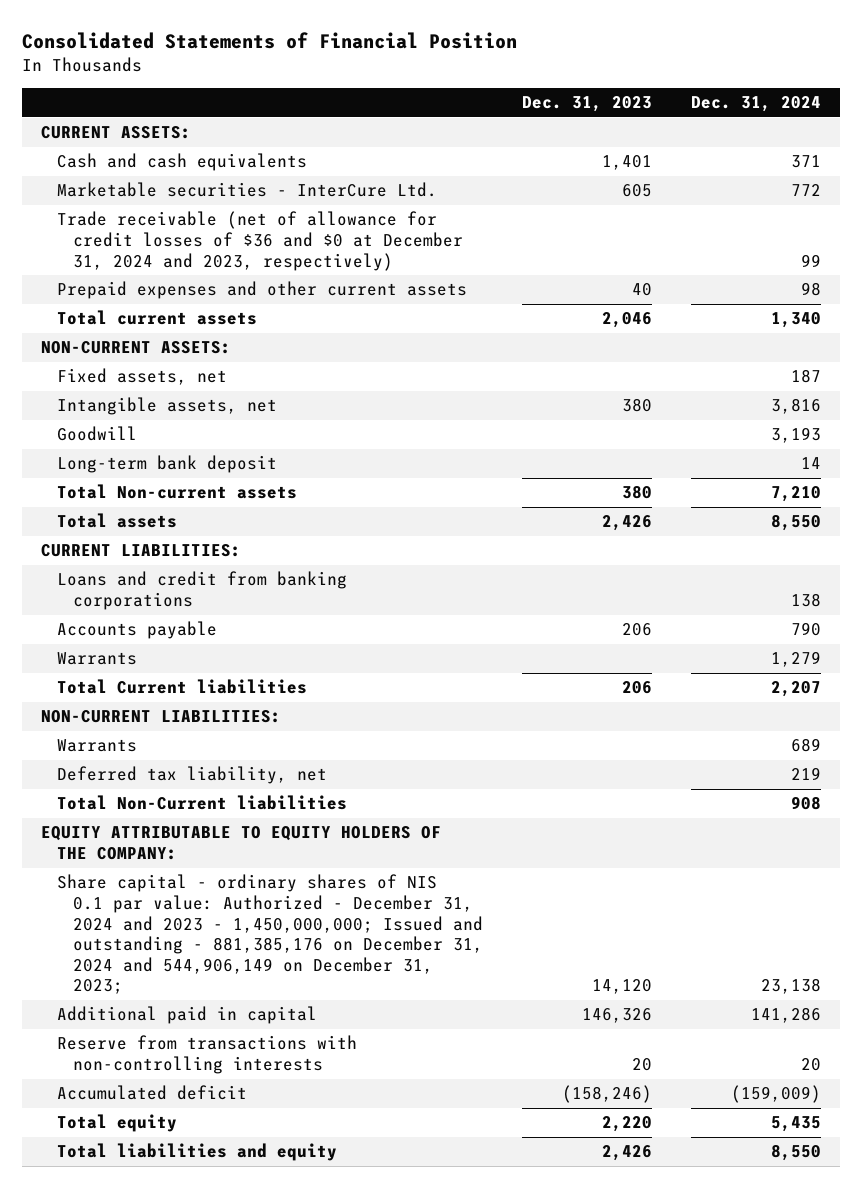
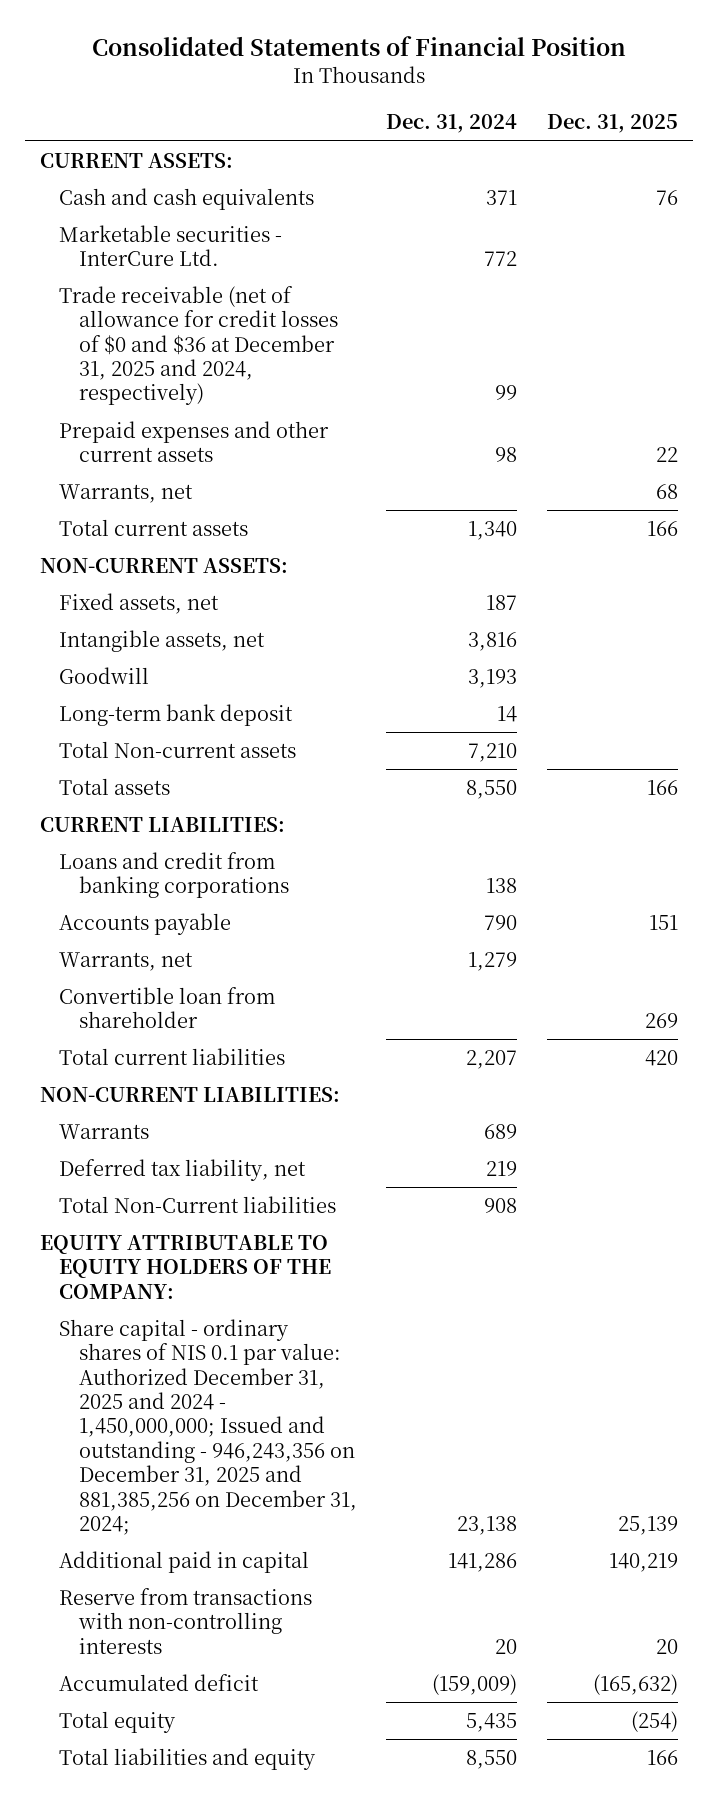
[521,95,652,112] Dec. 31, 2023 -> none
none -> [546,114,678,134] Dec. 31, 2025
[57,211,464,271] Trade receivable (net of allowance for credit losses of $36 and $0 at December 31, 2024 and 2023, respectively) -> [59,285,338,406] Trade receivable (net of allowance for credit losses of $0 and $36 at December 31, 2025 and 2024, respectively)
none -> [59,483,194,503] Warrants, net
[57,652,138,666] Warrants -> [59,951,194,971] Warrants, net
none -> [59,986,276,1029] Convertible loan from shareholder
[57,679,308,695] Total Current liabilities -> [59,1047,286,1065] Total current liabilities
[57,874,484,995] Share capital - ordinary shares of NIS 0.1 par value: Authorized - December 31, 2024 and 2023 - 1,450,000,000; Issued and outstanding - 881,385,176 on December 31, 2024 and 544,906,149 on December 31, 2023; -> [59,1318,357,1536] Share capital - ordinary shares of NIS 0.1 par value: Authorized December 31, 2025 and 2024 - 1,450,000,000; Issued and outstanding - 946,243,356 on December 31, 2025 and 881,385,256 on December 31, 2024;

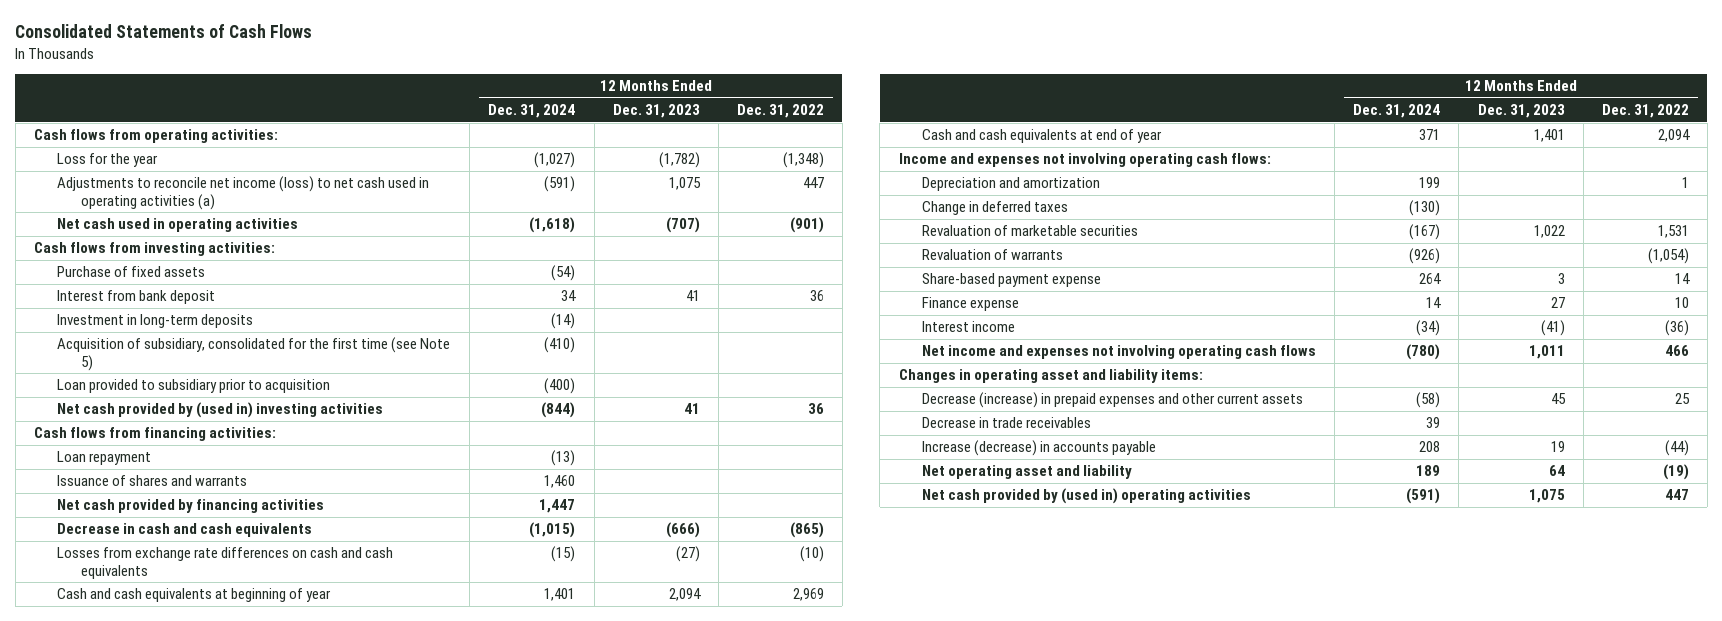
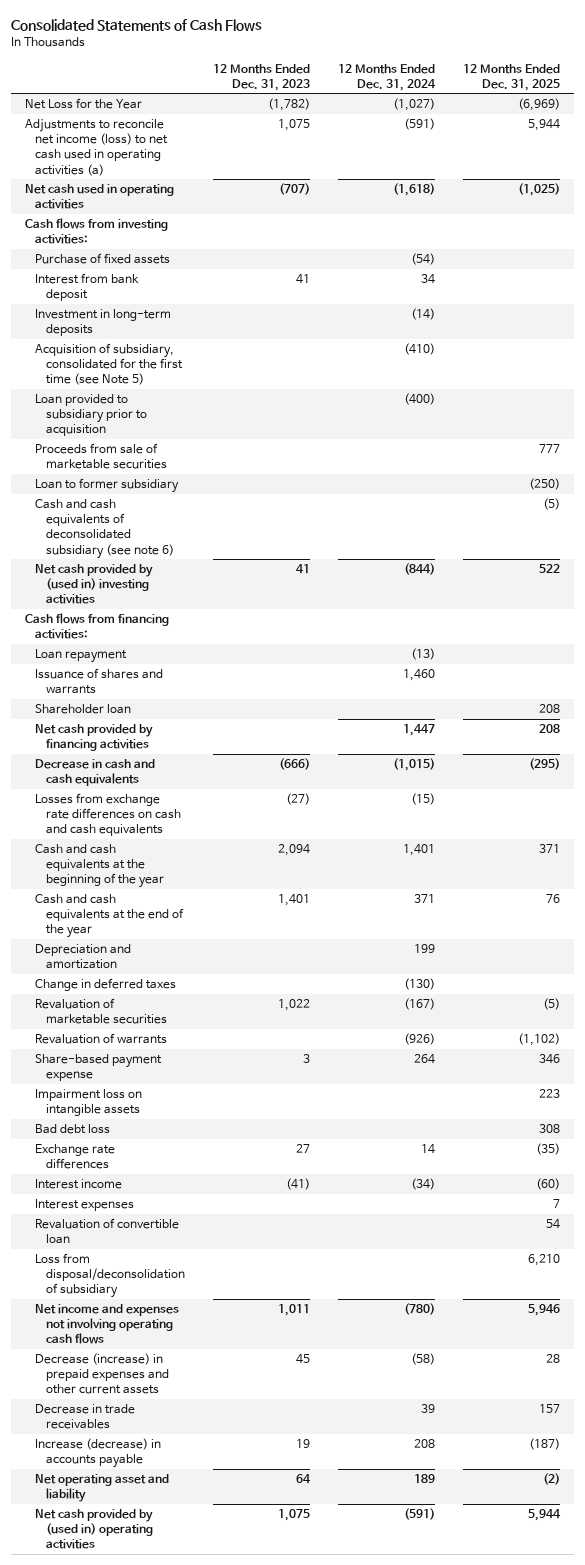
[736,103,824,118] Dec. 31, 2022 -> none
none -> [463,63,561,91] 12 Months Ended Dec. 31, 2025
[33,129,278,144] Cash flows from operating activities: -> none
[57,153,159,168] Loss for the year -> [24,98,142,110] Net Loss for the Year
none -> [35,443,167,470] Proceeds from sale of marketable securities
none -> [35,478,180,494] Loan to former subsidiary
none -> [35,499,174,559] Cash and cash equivalents of deconsolidated subsidiary (see note 6)
none -> [35,704,132,715] Shareholder loan
[898,153,1271,168] Income and expenses not involving operating cash flows: -> none
[57,588,332,603] Cash and cash equivalents at beginning of year -> [35,844,164,889] Cash and cash equivalents at the beginning of the year
[922,129,1163,144] Cash and cash equivalents at end of year -> [35,894,184,939] Cash and cash equivalents at the end of the year
none -> [35,1089,143,1117] Impairment loss on intangible assets
none -> [35,1124,111,1135] Bad debt loss
[922,297,1020,312] Finance expense -> [35,1144,116,1170] Exchange rate differences
none -> [35,1199,135,1212] Interest expenses
none -> [35,1218,180,1245] Revaluation of convertible loan
none -> [35,1253,185,1299] Loss from disposal/deconsolidation of subsidiary
[898,369,1203,384] Changes in operating asset and liability items: -> none

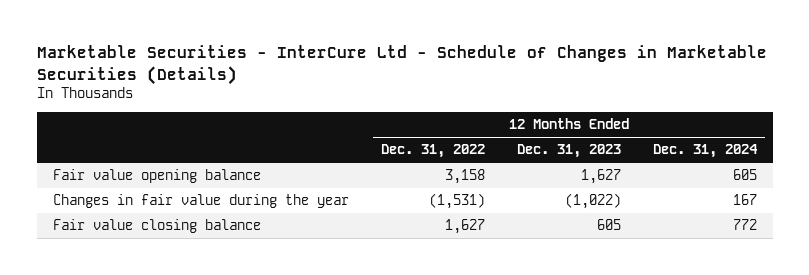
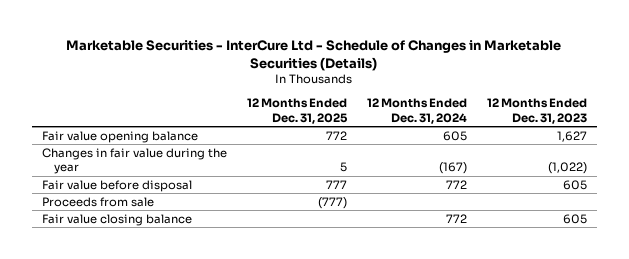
[380,144,485,159] Dec. 31, 2022 -> none
none -> [246,98,348,124] 12 Months Ended Dec. 31, 2025
[732,194,757,206] 167 -> [438,162,467,175] (167)
none -> [42,179,193,192] Fair value before disposal
none -> [42,196,155,207] Proceeds from sale

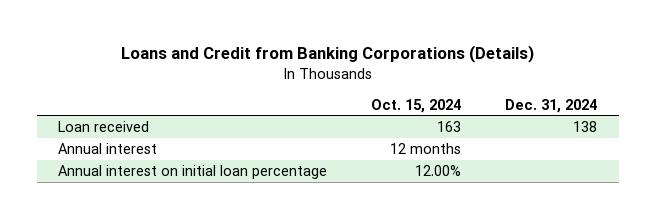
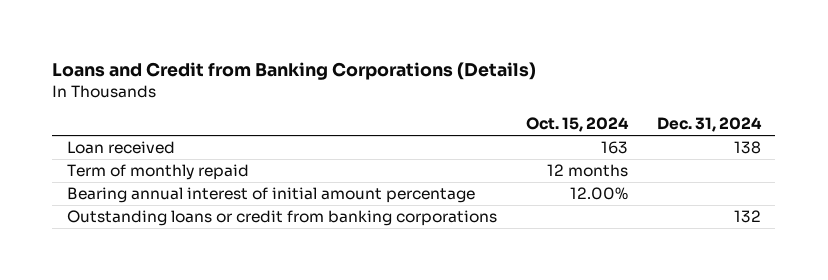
[58,143,158,155] Annual interest -> [66,164,249,181] Term of monthly repaid
[58,165,328,180] Annual interest on initial loan percentage -> [66,187,475,204] Bearing annual interest of initial amount percentage
none -> [66,210,497,227] Outstanding loans or credit from banking corporations

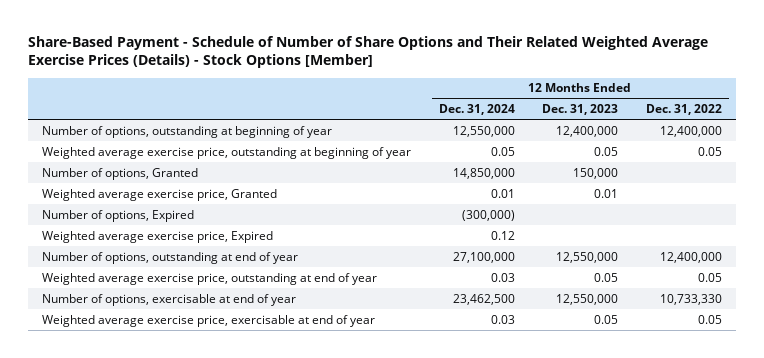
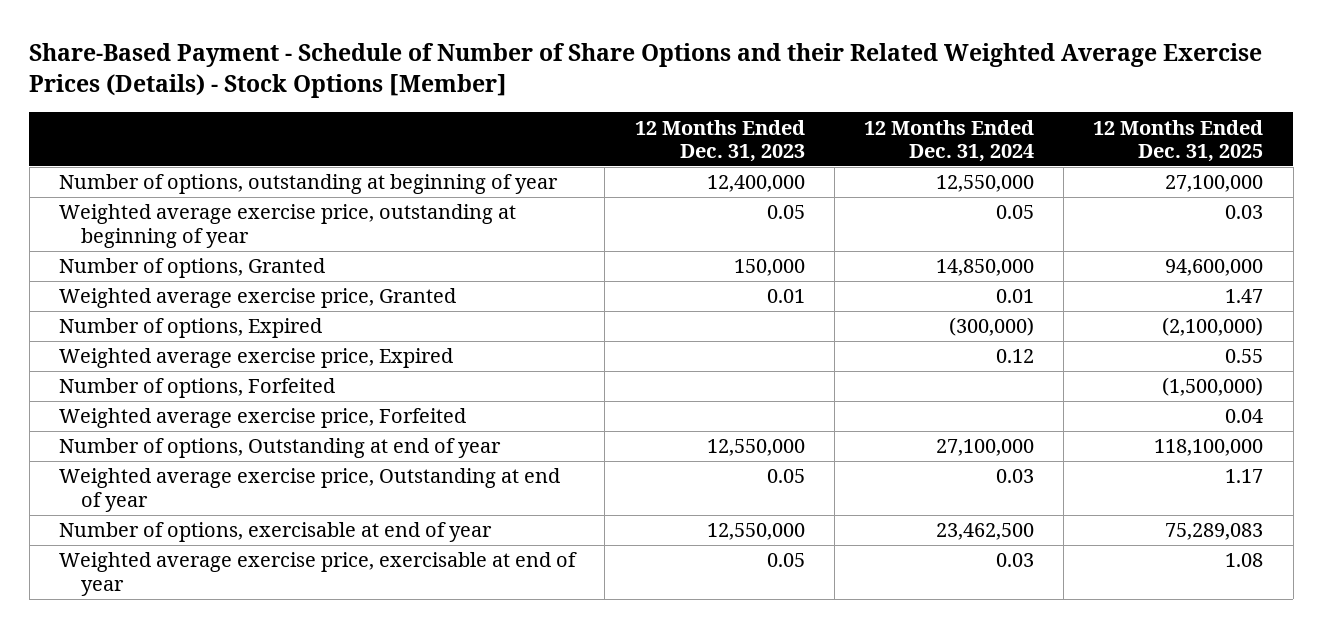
[27,35,708,69] Share-Based Payment - Schedule of Number of Share Options and Their Related Weighted Average Exercise Prices (Details) - Stock Options [Member] -> [29,42,1263,98] Share-Based Payment - Schedule of Number of Share Options and their Related Weighted Average Exercise Prices (Details) - Stock Options [Member]
[646,104,723,116] Dec. 31, 2022 -> none
none -> [1093,119,1264,162] 12 Months Ended Dec. 31, 2025
none -> [59,378,336,399] Number of options, Forfeited
none -> [59,408,467,429] Weighted average exercise price, Forfeited
[41,251,298,264] Number of options, outstanding at end of year -> [59,438,502,459] Number of options, Outstanding at end of year
[41,272,377,285] Weighted average exercise price, outstanding at end of year -> [59,468,561,512] Weighted average exercise price, Outstanding at end of year

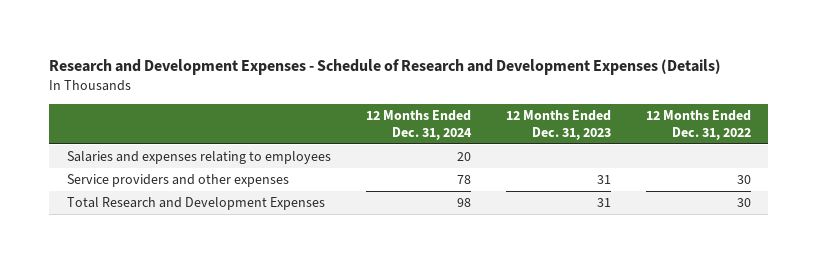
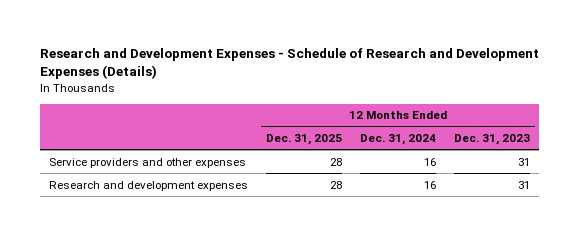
[645,110,751,140] 12 Months Ended Dec. 31, 2022 -> none
none -> [265,134,342,146] Dec. 31, 2025
[66,151,331,165] Salaries and expenses relating to employees -> none
[456,175,471,185] 78 -> [423,157,436,166] 16
[66,197,325,211] Total Research and Development Expenses -> [48,180,248,191] Research and development expenses
[456,198,471,208] 98 -> [423,180,436,189] 16

